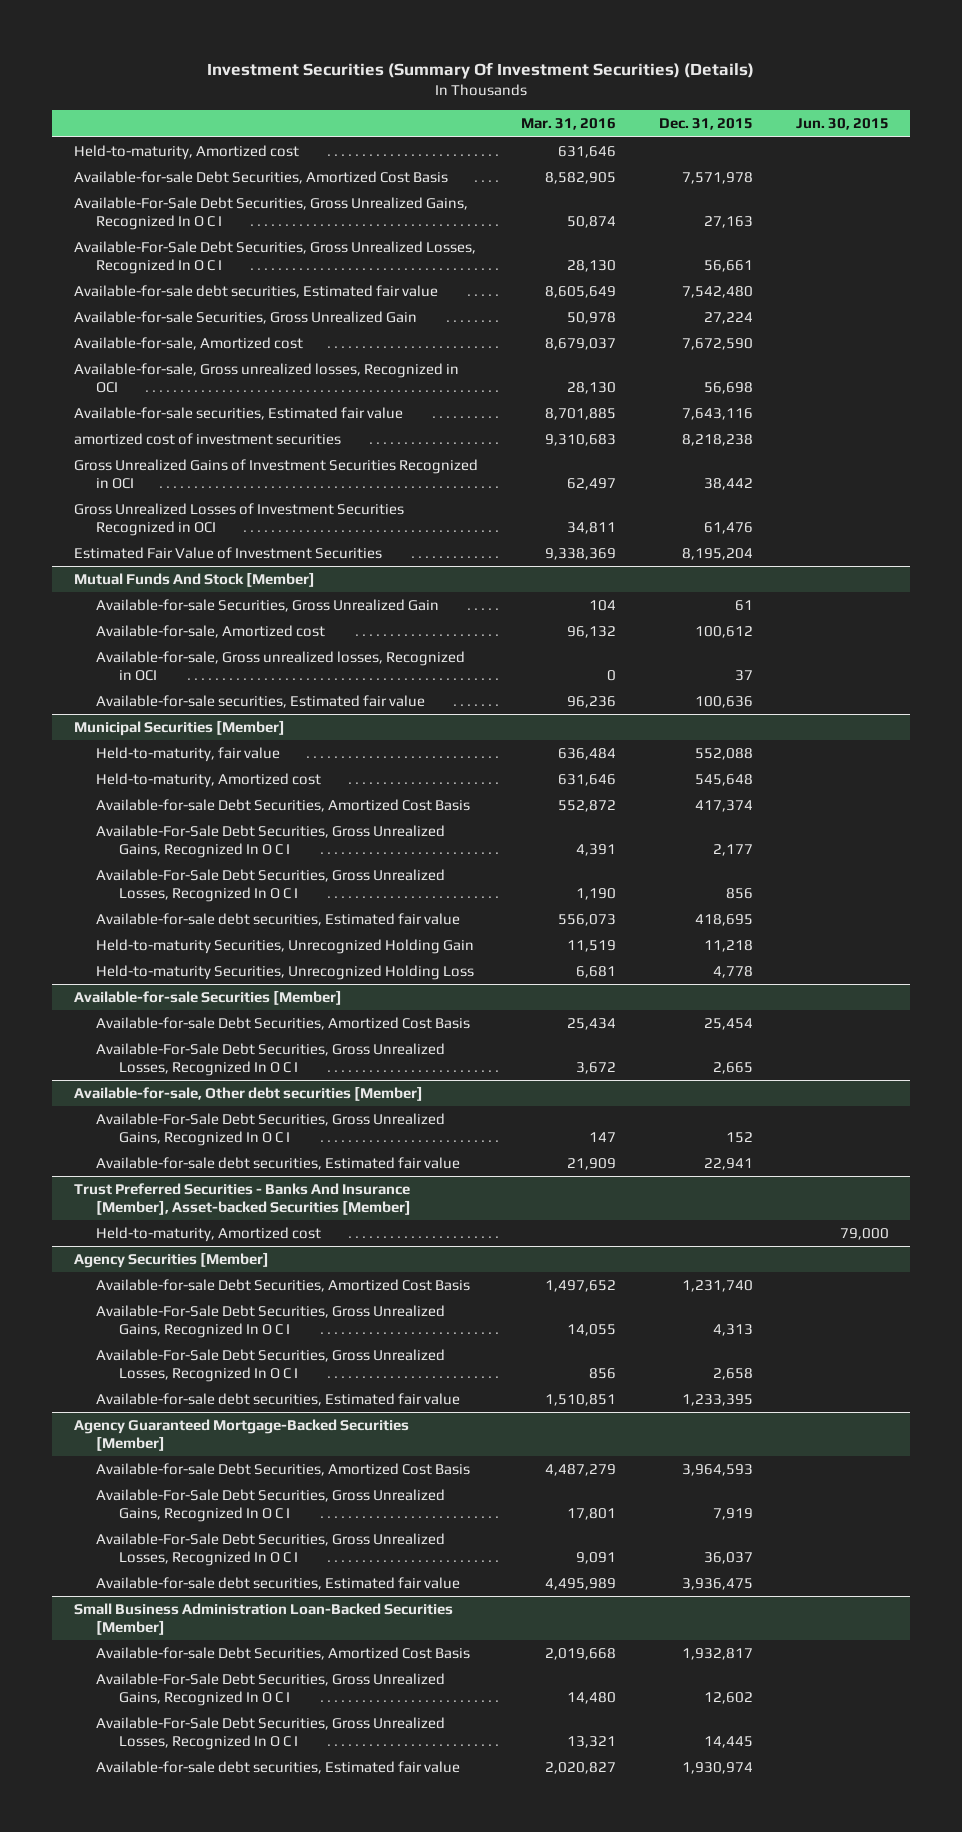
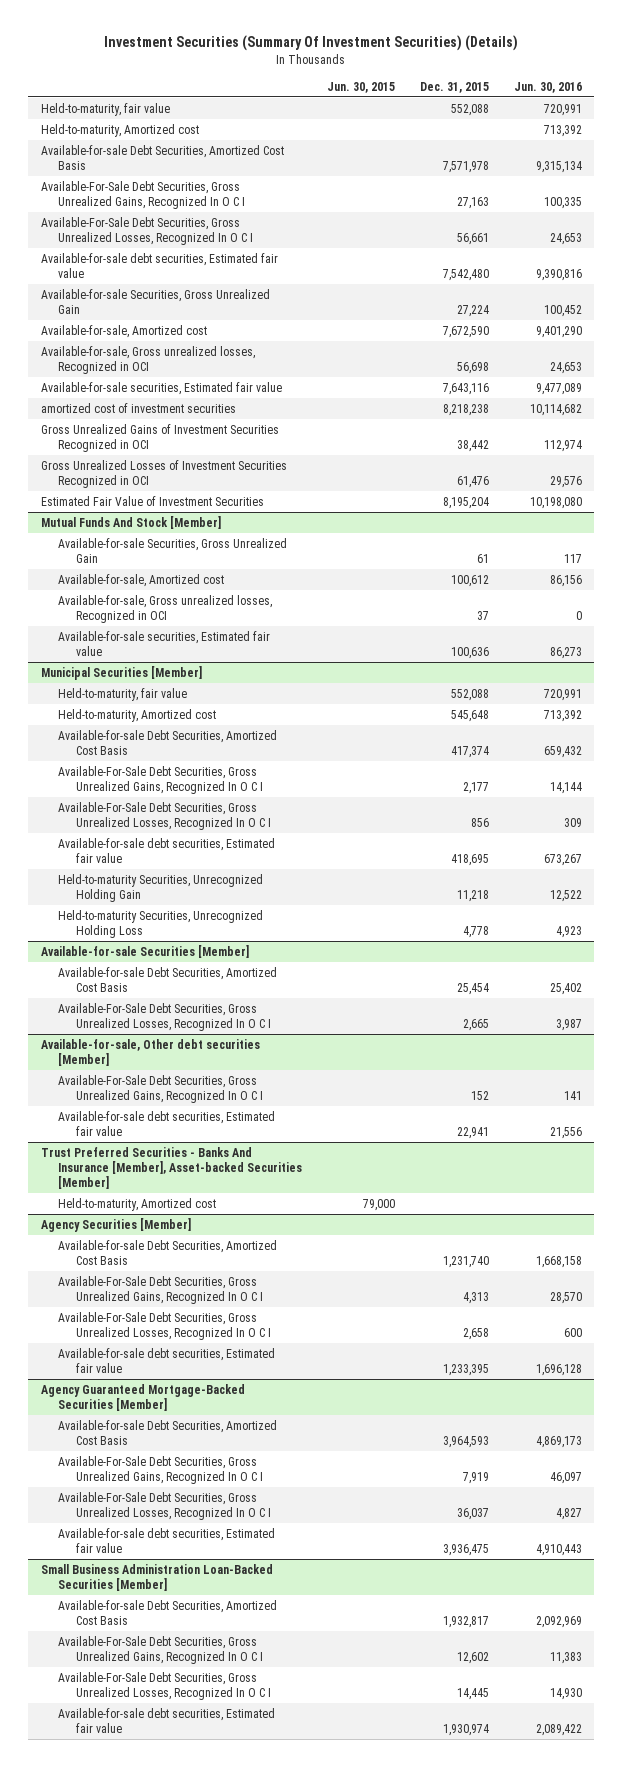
[520,118,616,131] Mar. 31, 2016 -> none
none -> [513,81,582,93] Jun. 30, 2016
none -> [40,102,170,116] Held-to-maturity, fair value

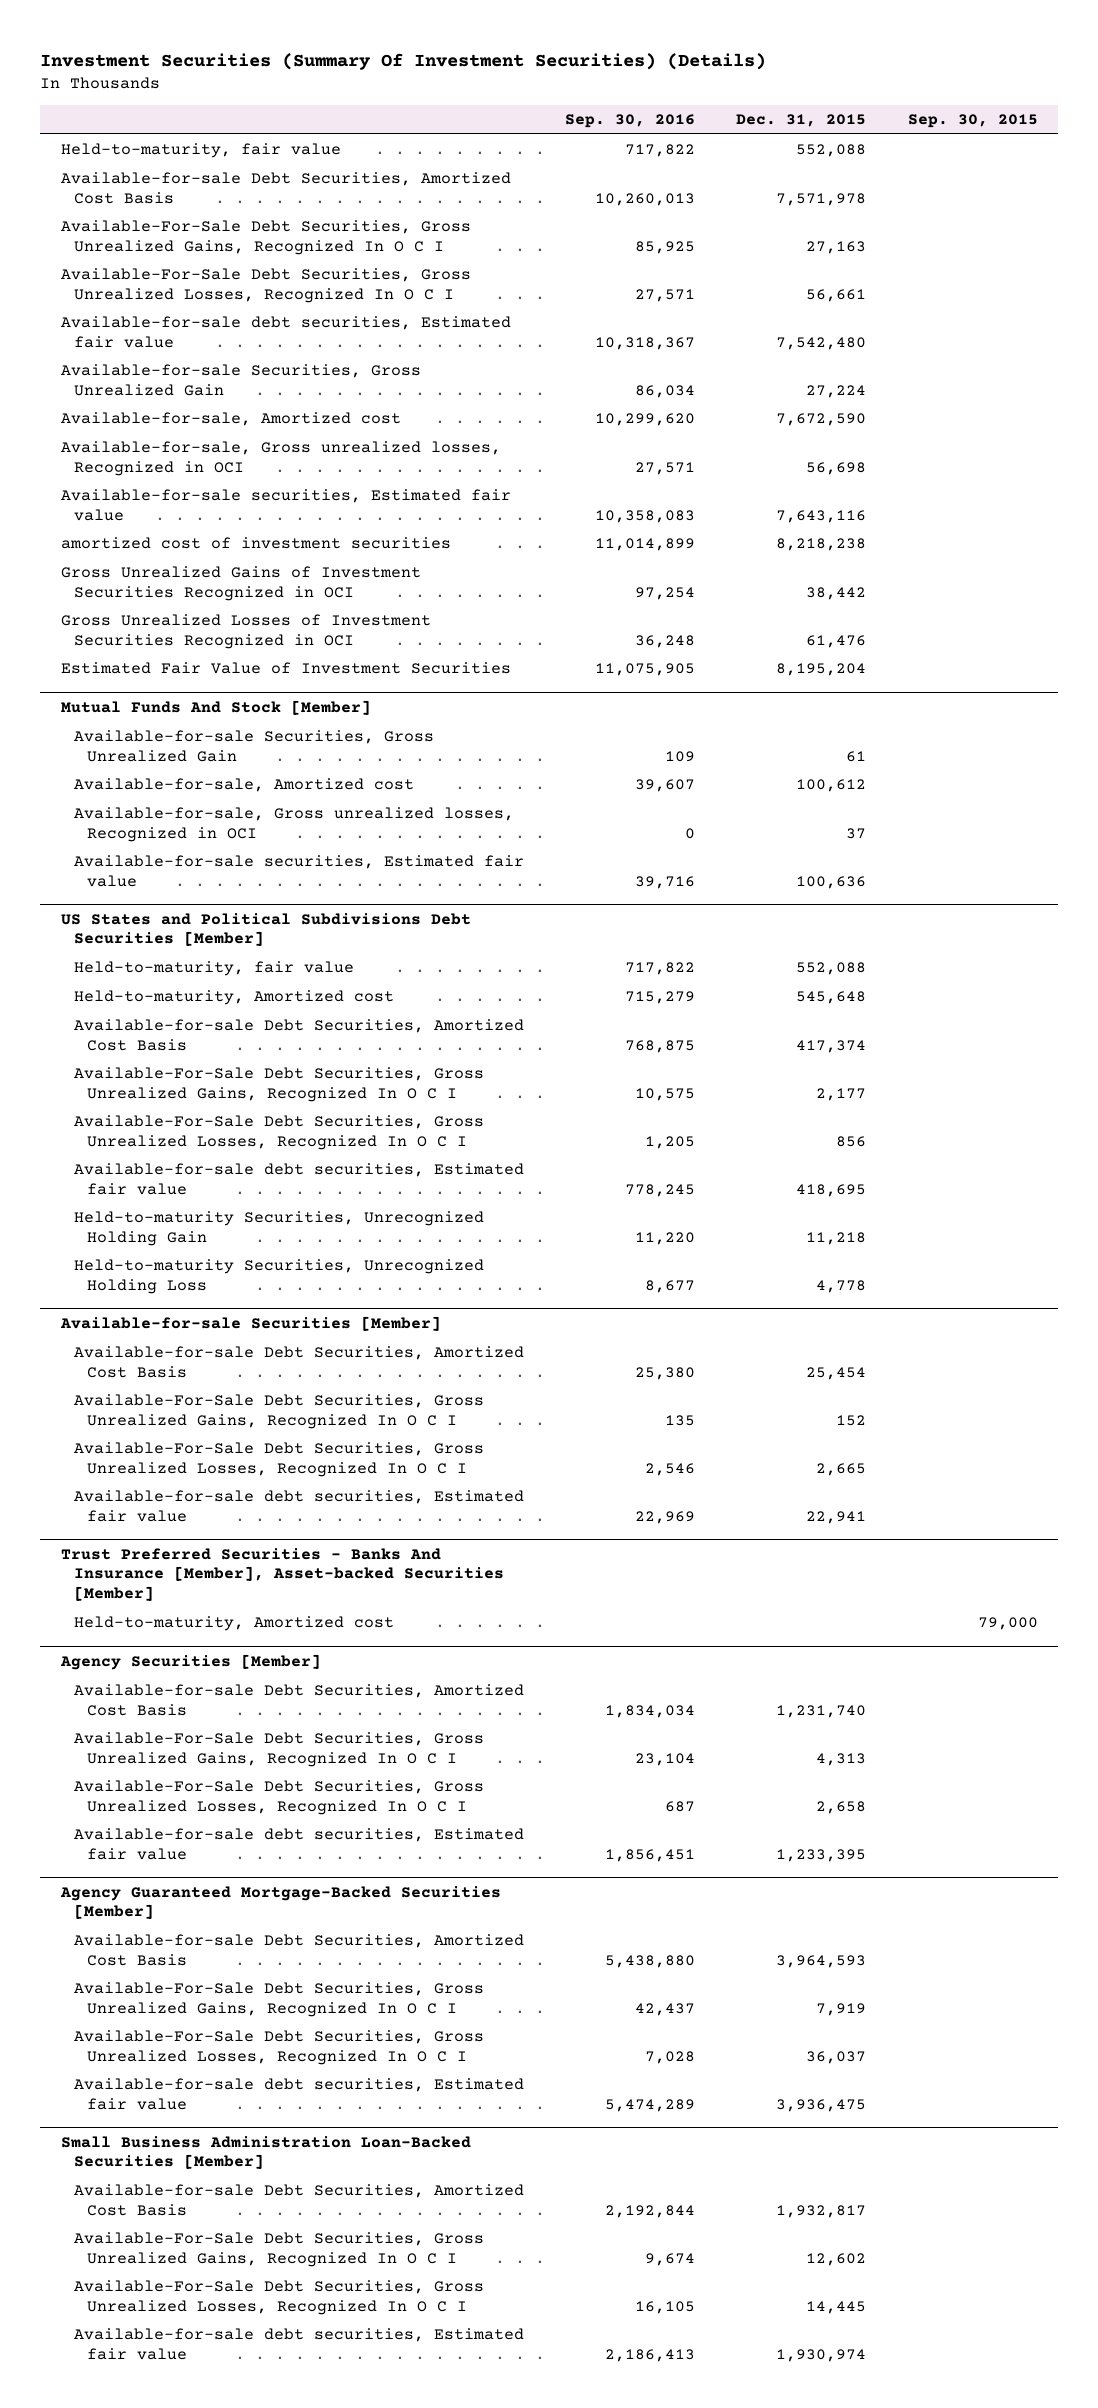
[327,81,396,93] Jun. 30, 2015 -> none
[513,81,582,93] Jun. 30, 2016 -> none
none -> [565,114,696,129] Sep. 30, 2016
none -> [907,114,1038,129] Sep. 30, 2015
[40,123,199,137] Held-to-maturity, Amortized cost -> none
[40,665,202,680] Municipal Securities [Member] -> [60,912,471,947] US States and Political Subdivisions Debt Securities [Member]
[40,1038,260,1066] Available-for-sale, Other debt securities [Member] -> none
[58,1002,271,1031] Available-For-Sale Debt Securities, Gross Unrealized Losses, Recognized In O C I -> [73,1442,484,1477] Available-For-Sale Debt Securities, Gross Unrealized Losses, Recognized In O C I

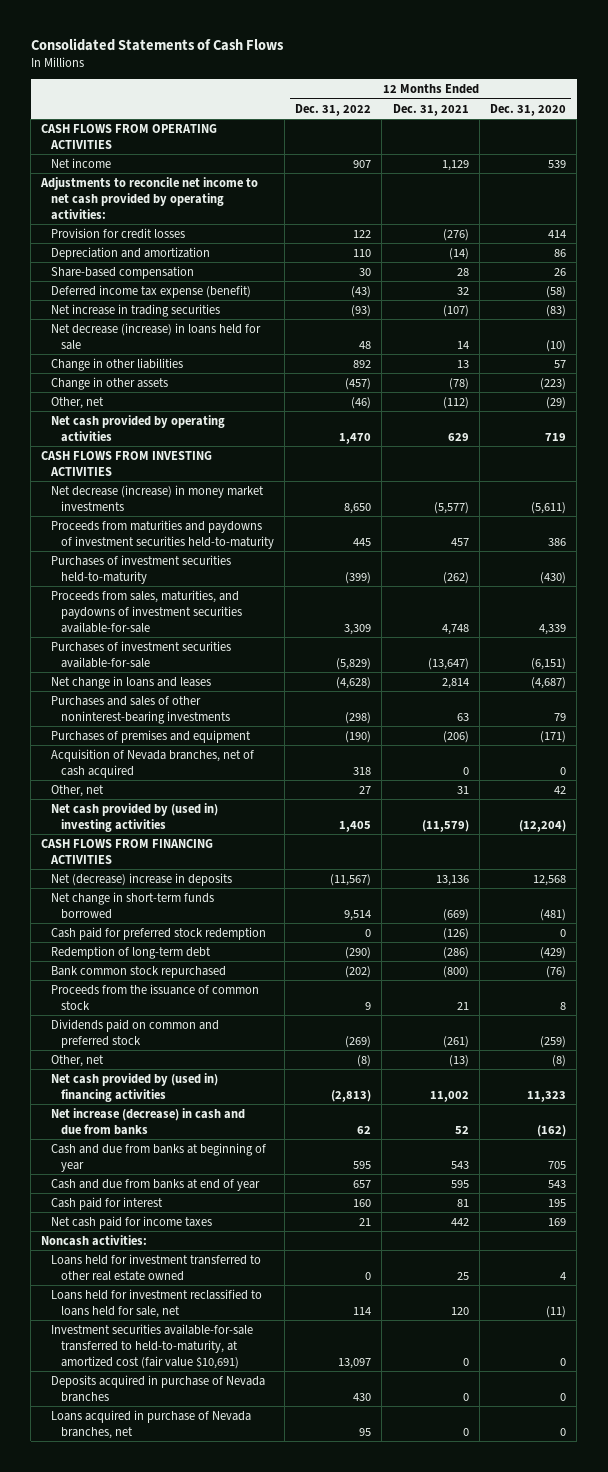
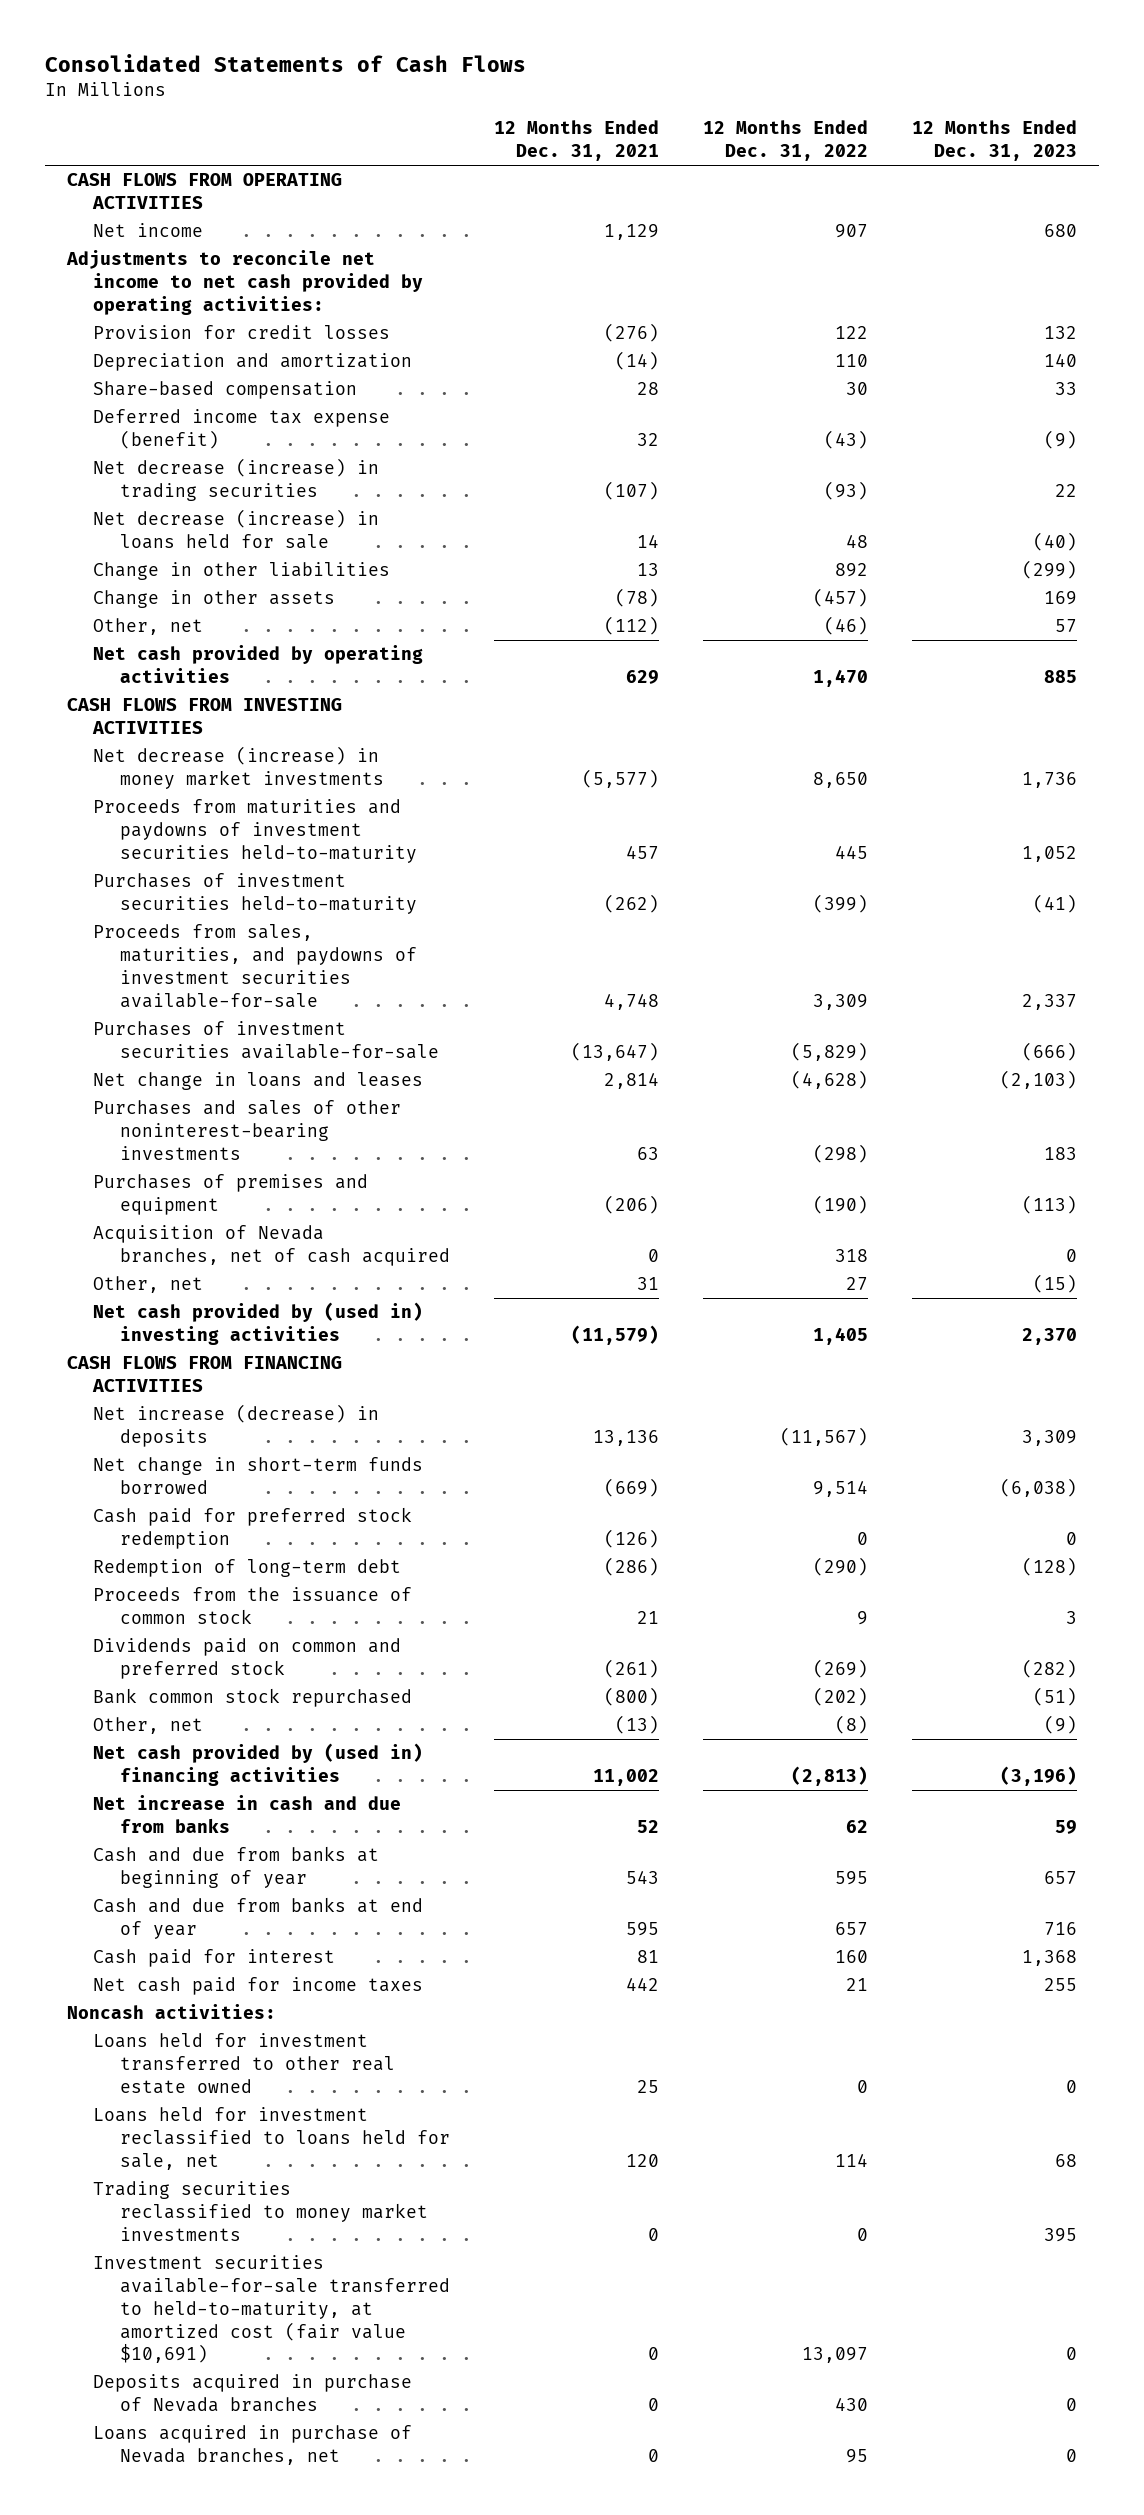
[490,103,567,116] Dec. 31, 2020 -> none
none -> [912,120,1078,161] 12 Months Ended Dec. 31, 2023
[51,303,221,317] Net increase in trading securities -> [93,458,380,502] Net decrease (increase) in trading securities
[51,872,233,886] Net (decrease) increase in deposits -> [93,1404,380,1448] Net increase (decrease) in deposits
[51,965,227,978] Bank common stock repurchased -> [93,1688,413,1708] Bank common stock repurchased
[51,1107,246,1135] Net increase (decrease) in cash and due from banks -> [93,1795,402,1834] Net increase in cash and due from banks
none -> [93,2181,428,2241] Trading securities reclassified to money market investments

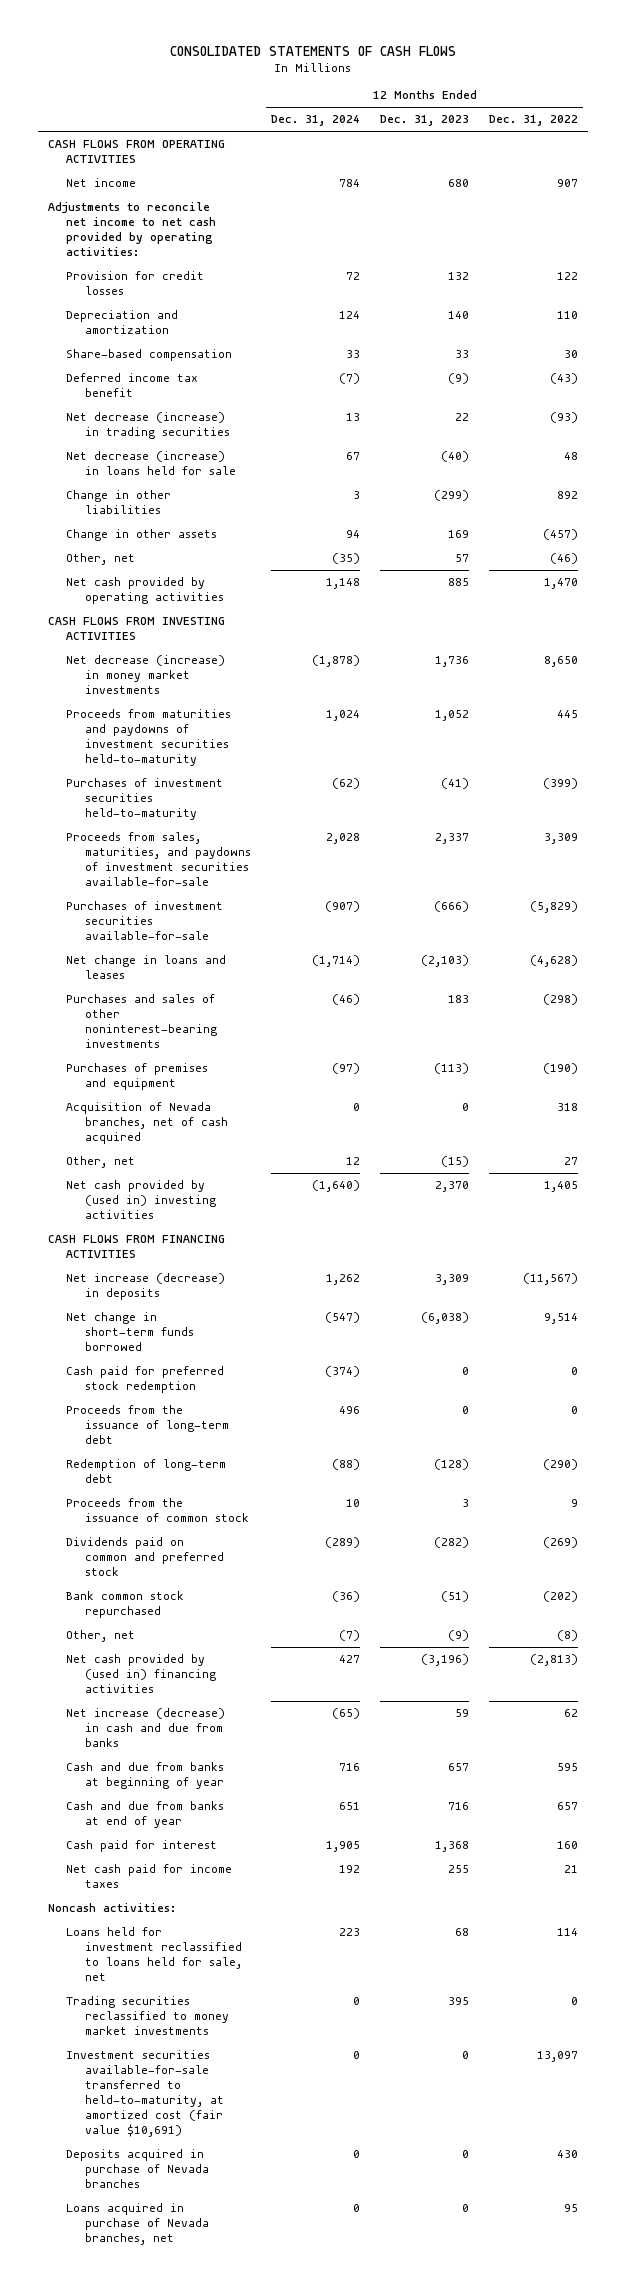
[45,54,527,73] Consolidated Statements of Cash Flows -> [170,45,457,56] CONSOLIDATED STATEMENTS OF CASH FLOWS
[493,120,659,161] 12 Months Ended Dec. 31, 2021 -> none
none -> [271,115,361,127] Dec. 31, 2024
[93,409,391,450] Deferred income tax expense (benefit) -> [66,373,199,397] Deferred income tax benefit
none -> [66,1405,230,1444] Proceeds from the issuance of long-term debt
[93,1795,402,1834] Net increase in cash and due from banks -> [66,1708,226,1747] Net increase (decrease) in cash and due from banks
[93,2033,395,2094] Loans held for investment transferred to other real estate owned -> none

